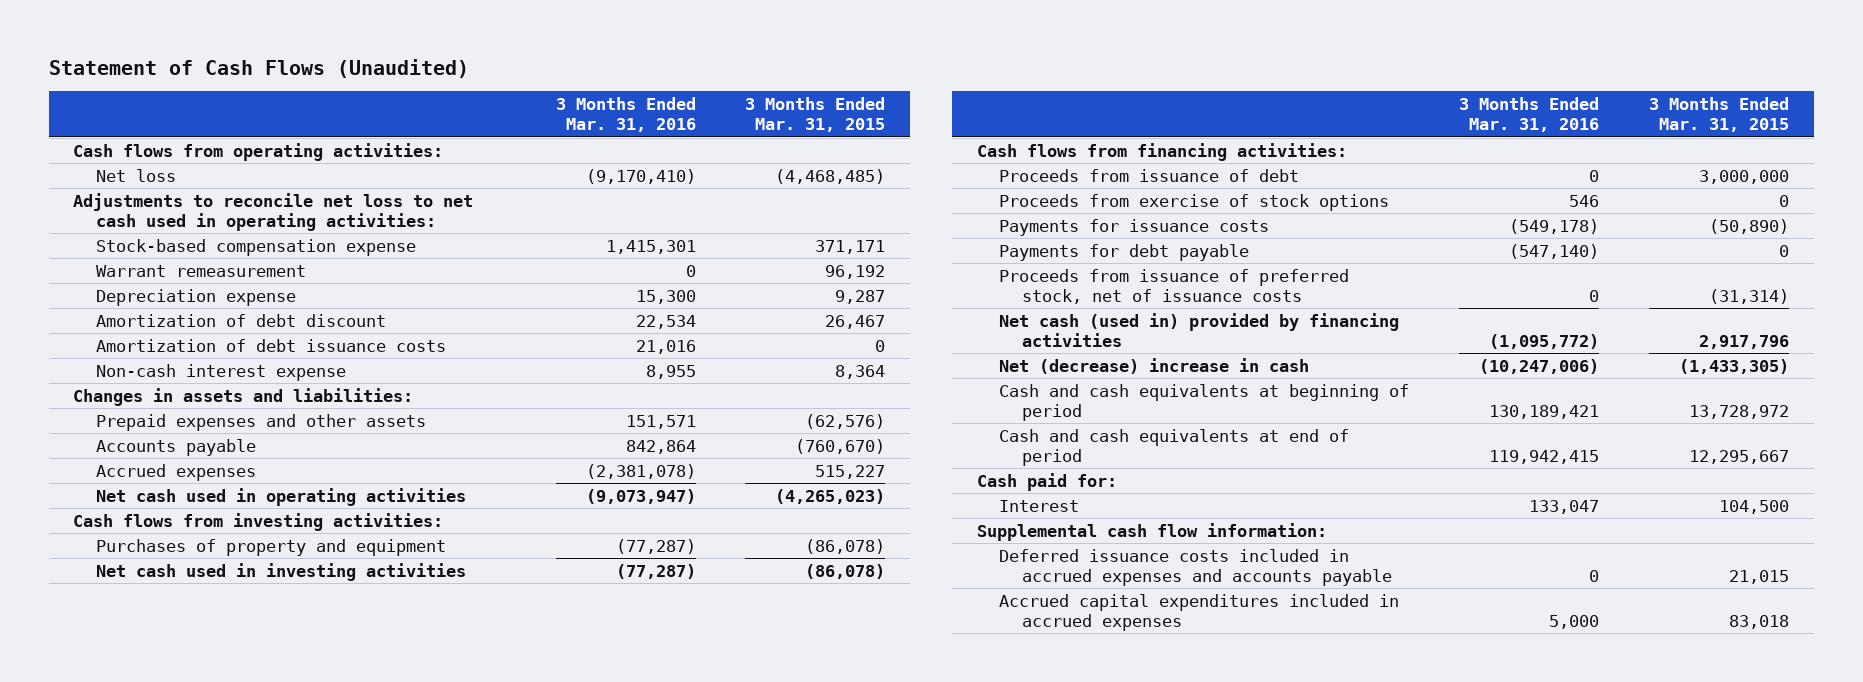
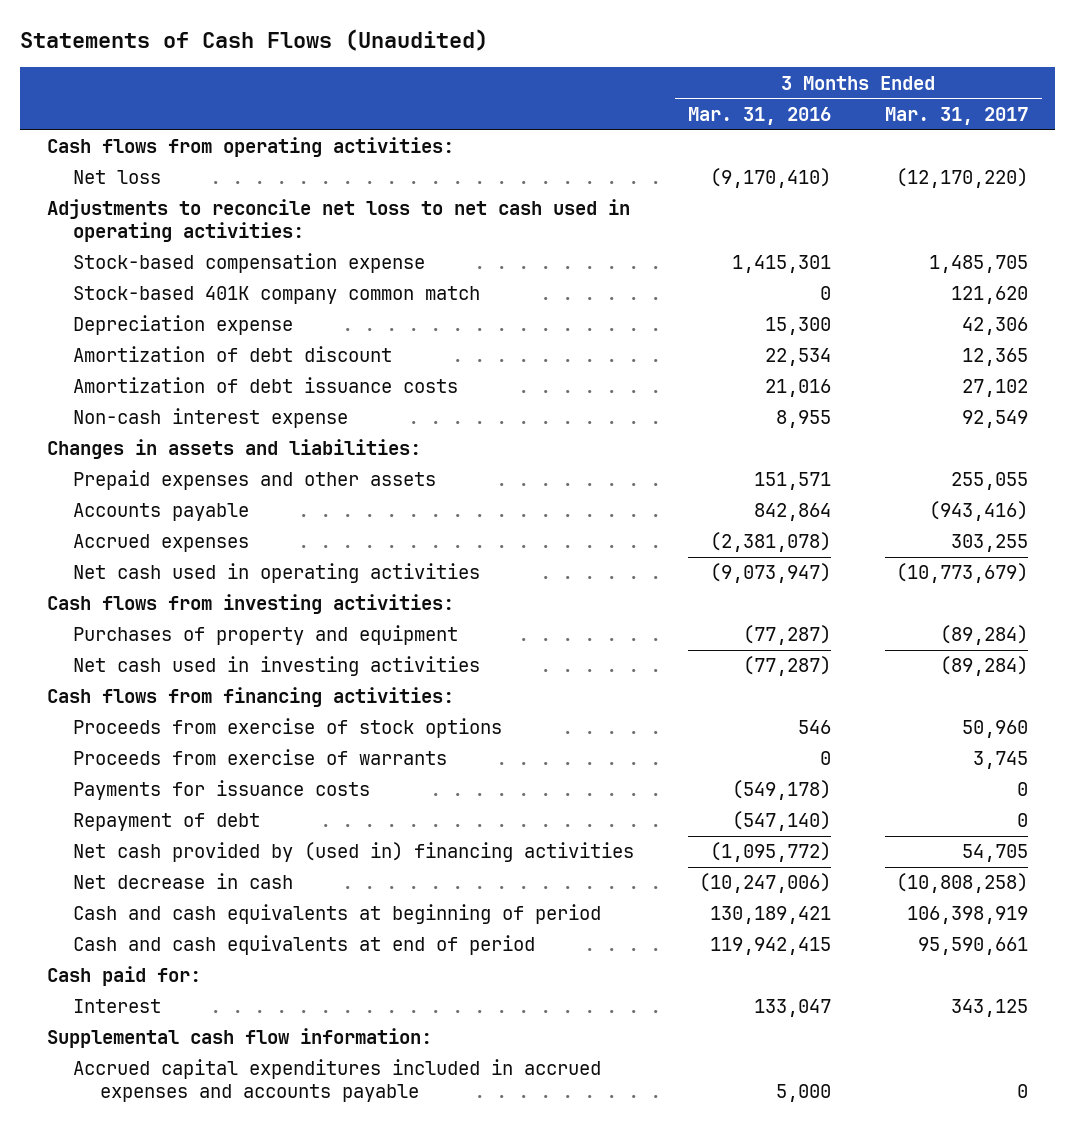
[48,58,469,78] Statement of Cash Flows (Unaudited) -> [19,29,488,52] Statements of Cash Flows (Unaudited)
[745,96,886,133] 3 Months Ended Mar. 31, 2015 -> none
none -> [885,106,1029,125] Mar. 31, 2017
[95,264,306,277] Warrant remeasurement -> none
none -> [73,286,481,305] Stock-based 401K company common match
[999,168,1300,182] Proceeds from issuance of debt -> none
none -> [73,749,448,766] Proceeds from exercise of warrants
[999,268,1350,304] Proceeds from issuance of preferred stock, net of issuance costs -> none
[999,243,1250,261] Payments for debt payable -> [73,813,261,832] Repayment of debt
[999,312,1400,347] Net cash (used in) provided by financing activities -> [73,842,635,863] Net cash provided by (used in) financing activities
[999,357,1310,374] Net (decrease) increase in cash -> [73,873,294,890] Net decrease in cash
[999,548,1392,586] Deferred issuance costs included in accrued expenses and accounts payable -> none
[999,593,1400,631] Accrued capital expenditures included in accrued expenses -> [73,1059,602,1103] Accrued capital expenditures included in accrued expenses and accounts payable

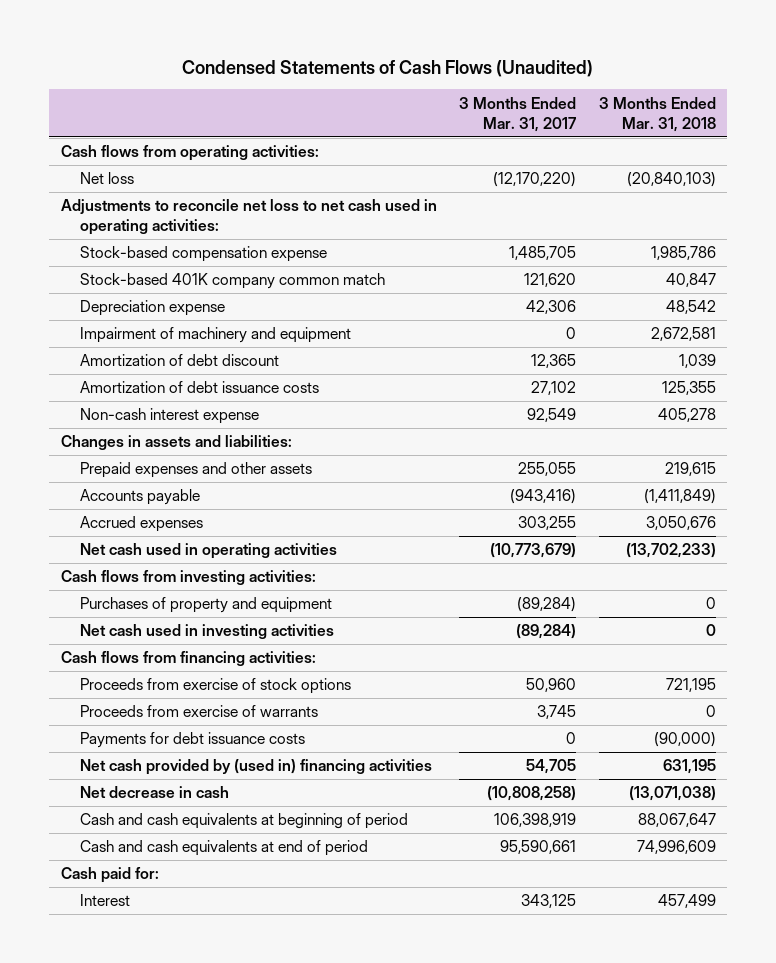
[19,29,488,52] Statements of Cash Flows (Unaudited) -> [182,59,594,77] Condensed Statements of Cash Flows (Unaudited)
[688,106,832,125] Mar. 31, 2016 -> none
none -> [598,96,716,132] 3 Months Ended Mar. 31, 2018
none -> [80,327,352,344] Impairment of machinery and equipment
[73,813,261,832] Repayment of debt -> none
[73,780,371,801] Payments for issuance costs -> [80,732,306,749] Payments for debt issuance costs
[46,1028,432,1049] Supplemental cash flow information: -> none
[73,1059,602,1103] Accrued capital expenditures included in accrued expenses and accounts payable -> none

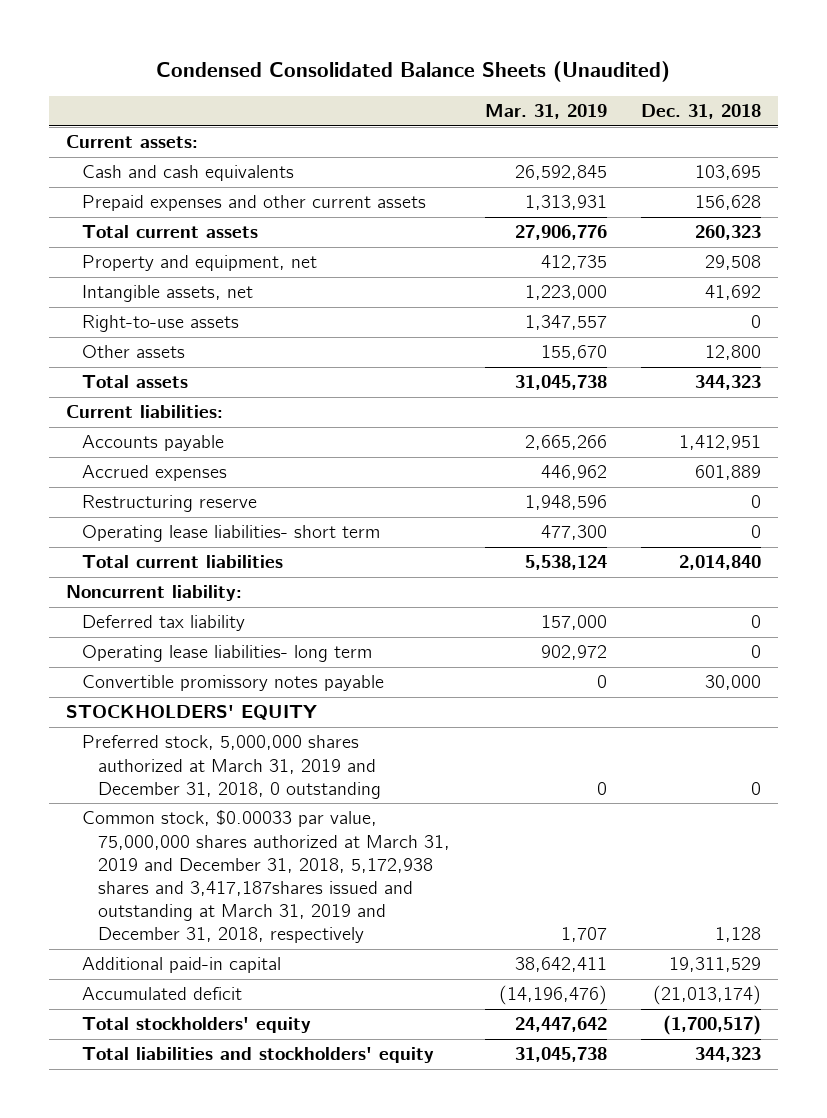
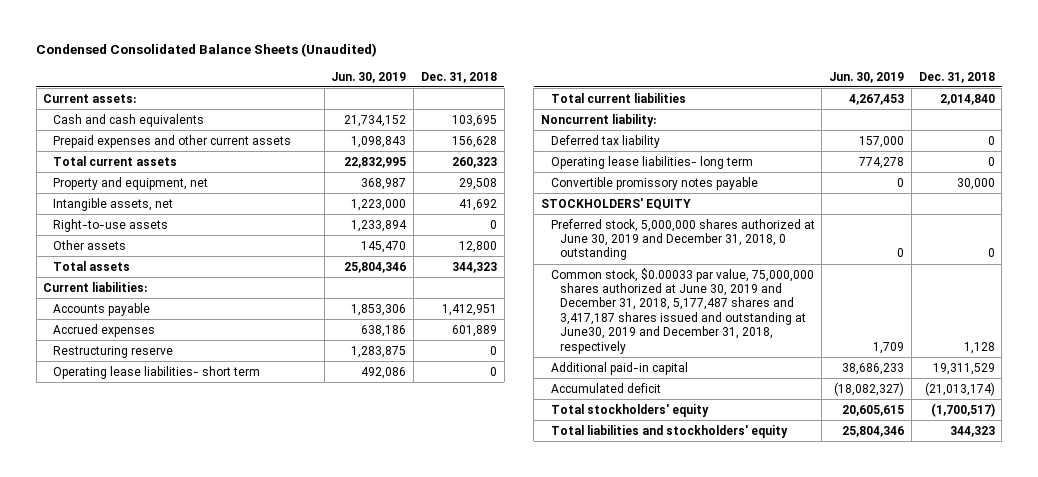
[484,103,607,119] Mar. 31, 2019 -> none
none -> [331,71,407,83] Jun. 30, 2019
[82,735,382,799] Preferred stock, 5,000,000 shares authorized at March 31, 2019 and December 31, 2018, 0 outstanding -> [550,218,815,261] Preferred stock, 5,000,000 shares authorized at June 30, 2019 and December 31, 2018, 0 outstanding
[82,810,451,944] Common stock, $0.00033 par value, 75,000,000 shares authorized at March 31, 2019 and December 31, 2018, 5,172,938 shares and 3,417,187shares issued and outstanding at March 31, 2019 and December 31, 2018, respectively -> [550,267,814,354] Common stock, $0.00033 par value, 75,000,000 shares authorized at June 30, 2019 and December 31, 2018, 5,177,487 shares and 3,417,187 shares issued and outstanding at June30, 2019 and December 31, 2018, respectively

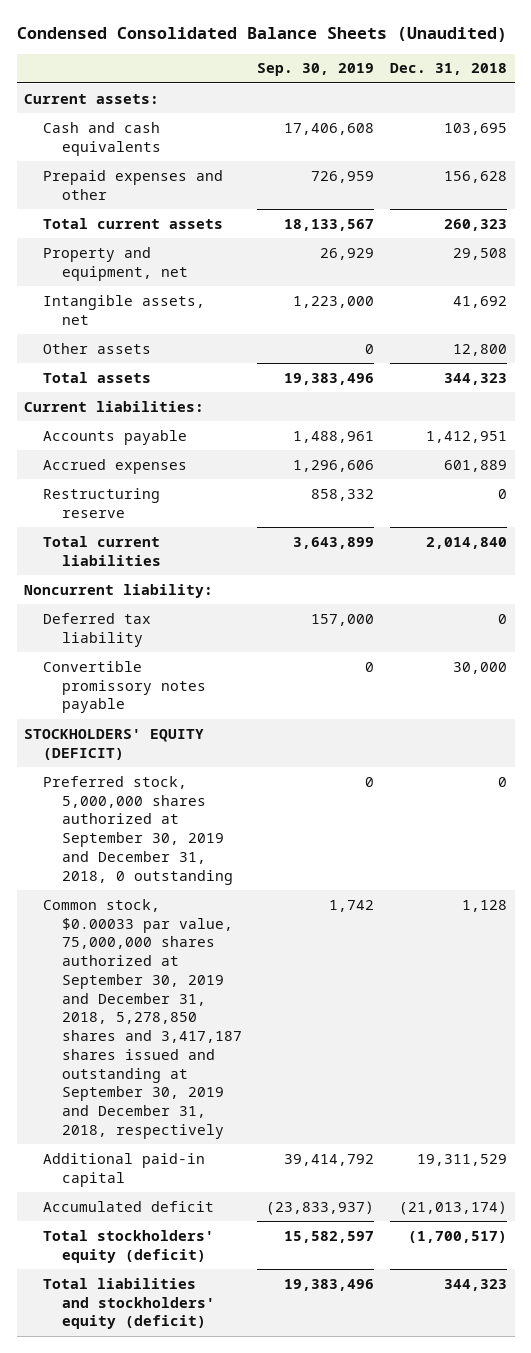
[331,71,407,83] Jun. 30, 2019 -> none
none -> [257,63,375,77] Sep. 30, 2019
[53,134,292,148] Prepaid expenses and other current assets -> [42,169,223,200] Prepaid expenses and other
[53,218,169,232] Right-to-use assets -> none
[53,365,261,379] Operating lease liabilities- short term -> none
[550,155,753,169] Operating lease liabilities- long term -> none
[540,197,691,210] STOCKHOLDERS' EQUITY -> [24,728,205,760] STOCKHOLDERS' EQUITY (DEFICIT)
[550,218,815,261] Preferred stock, 5,000,000 shares authorized at June 30, 2019 and December 31, 2018, 0 outstanding -> [42,775,233,885] Preferred stock, 5,000,000 shares authorized at September 30, 2019 and December 31, 2018, 0 outstanding
[550,267,814,354] Common stock, $0.00033 par value, 75,000,000 shares authorized at June 30, 2019 and December 31, 2018, 5,177,487 shares and 3,417,187 shares issued and outstanding at June30, 2019 and December 31, 2018, respectively -> [42,898,242,1139] Common stock, $0.00033 par value, 75,000,000 shares authorized at September 30, 2019 and December 31, 2018, 5,278,850 shares and 3,417,187 shares issued and outstanding at September 30, 2019 and December 31, 2018, respectively
[550,403,709,417] Total stockholders' equity -> [42,1229,214,1263] Total stockholders' equity (deficit)
[550,424,788,438] Total liabilities and stockholders' equity -> [42,1277,215,1330] Total liabilities and stockholders' equity (deficit)

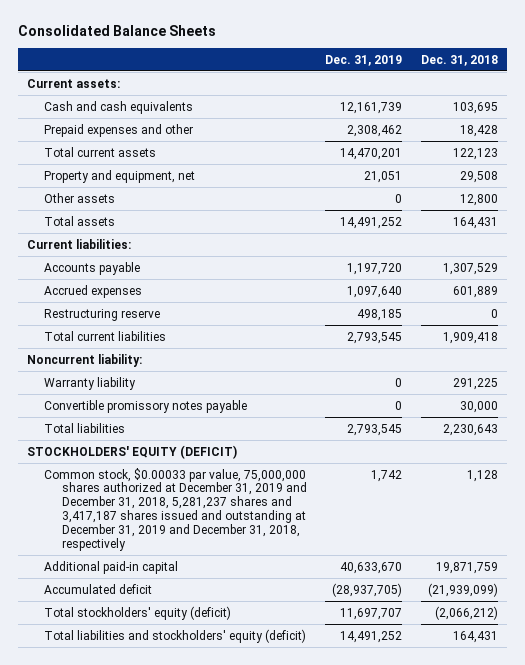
[16,27,507,43] Condensed Consolidated Balance Sheets (Unaudited) -> [17,25,216,37] Consolidated Balance Sheets
[257,63,375,77] Sep. 30, 2019 -> none
none -> [325,54,403,66] Dec. 31, 2019
[443,170,507,183] 156,628 -> [459,124,498,137] 18,428
[443,218,507,231] 260,323 -> [452,147,498,160] 122,123
[42,294,205,325] Intangible assets, net -> none
[443,372,507,385] 344,323 -> [452,216,498,229] 164,431
[425,430,507,443] 1,412,951 -> [442,262,498,275] 1,307,529
[425,536,507,549] 2,014,840 -> [442,331,498,344] 1,909,418
[42,612,151,647] Deferred tax liability -> none
none -> [44,376,137,390] Warranty liability
none -> [44,422,126,433] Total liabilities
[42,775,233,885] Preferred stock, 5,000,000 shares authorized at September 30, 2019 and December 31, 2018, 0 outstanding -> none
[42,898,242,1139] Common stock, $0.00033 par value, 75,000,000 shares authorized at September 30, 2019 and December 31, 2018, 5,278,850 shares and 3,417,187 shares issued and outstanding at September 30, 2019 and December 31, 2018, respectively -> [44,467,307,551] Common stock, $0.00033 par value, 75,000,000 shares authorized at December 31, 2019 and December 31, 2018, 5,281,237 shares and 3,417,187 shares issued and outstanding at December 31, 2019 and December 31, 2018, respectively
[416,1153,507,1166] 19,311,529 -> [435,561,498,574] 19,871,759
[398,1200,507,1215] (21,013,174) -> [427,582,498,597] (21,939,099)
[407,1230,507,1243] (1,700,517) -> [434,605,498,620] (2,066,212)
[443,1278,507,1291] 344,323 -> [452,630,498,643] 164,431

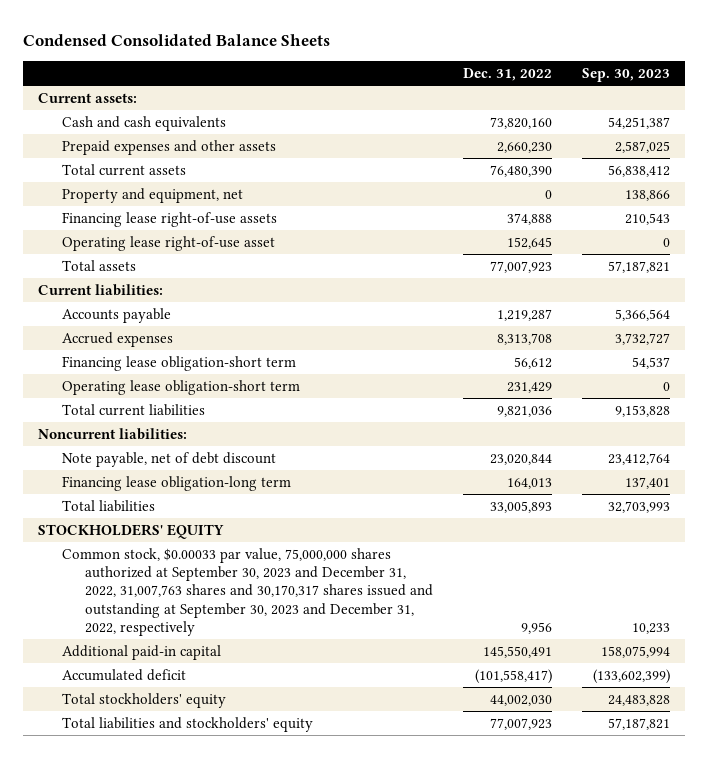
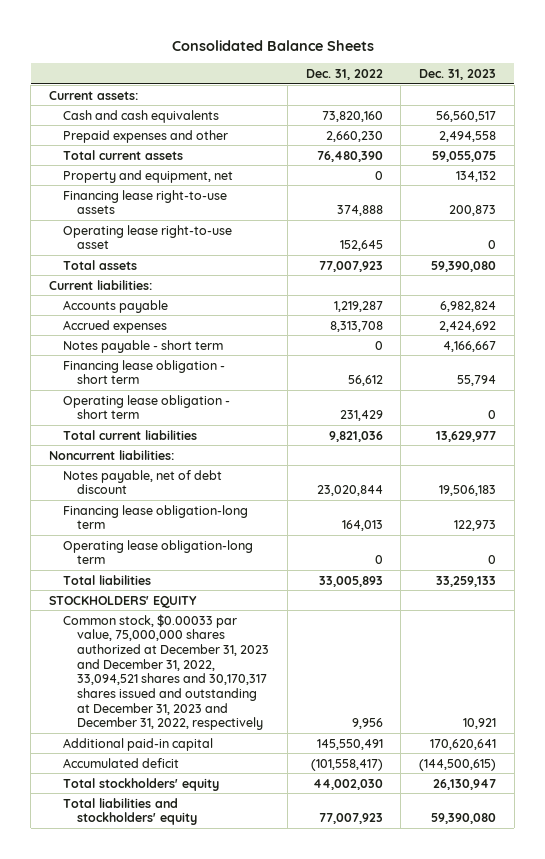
[23,34,331,47] Condensed Consolidated Balance Sheets -> [171,39,374,51] Consolidated Balance Sheets
[582,67,671,82] Sep. 30, 2023 -> none
none -> [419,68,497,80] Dec. 31, 2023
[61,139,276,155] Prepaid expenses and other assets -> [63,129,229,143] Prepaid expenses and other
[61,211,277,227] Financing lease right-of-use assets -> [63,189,228,215] Financing lease right-to-use assets
[61,235,275,251] Operating lease right-of-use asset -> [63,224,233,250] Operating lease right-to-use asset
none -> [63,339,224,353] Notes payable - short term
[61,355,296,371] Financing lease obligation-short term -> [63,359,226,385] Financing lease obligation - short term
[61,379,300,395] Operating lease obligation-short term -> [63,394,231,420] Operating lease obligation - short term
[61,451,276,467] Note payable, net of debt discount -> [63,469,223,495] Notes payable, net of debt discount
none -> [63,539,254,565] Operating lease obligation-long term
[61,547,434,637] Common stock, $0.00033 par value, 75,000,000 shares authorized at September 30, 2023 and December 31, 2022, 31,007,763 shares and 30,170,317 shares issued and outstanding at September 30, 2023 and December 31, 2022, respectively -> [63,613,270,731] Common stock, $0.00033 par value, 75,000,000 shares authorized at December 31, 2023 and December 31, 2022, 33,094,521 shares and 30,170,317 shares issued and outstanding at December 31, 2023 and December 31, 2022, respectively

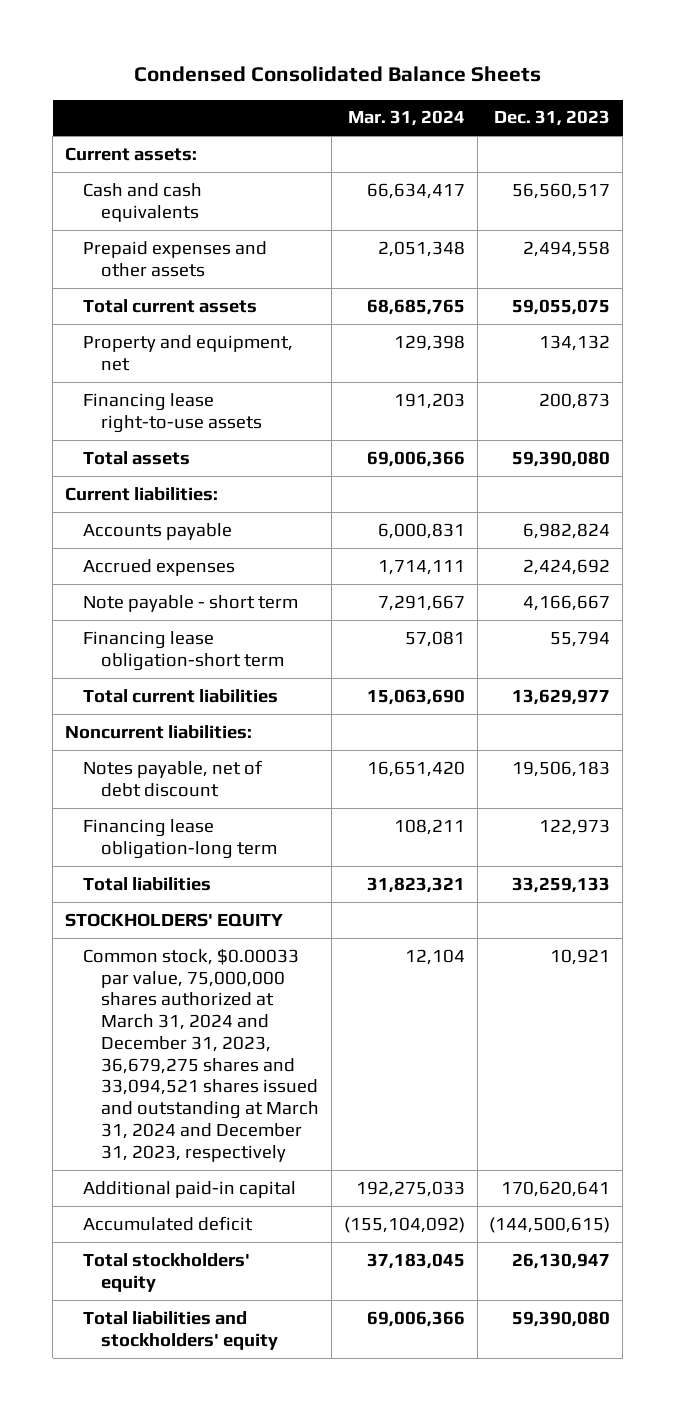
[171,39,374,51] Consolidated Balance Sheets -> [133,66,541,83] Condensed Consolidated Balance Sheets
[305,68,383,80] Dec. 31, 2022 -> none
none -> [347,110,465,127] Mar. 31, 2024
[63,129,229,143] Prepaid expenses and other -> [83,240,268,277] Prepaid expenses and other assets
[63,224,233,250] Operating lease right-to-use asset -> none
[63,394,231,420] Operating lease obligation - short term -> none
[63,339,224,353] Notes payable - short term -> [83,594,299,612] Note payable - short term
[63,359,226,385] Financing lease obligation - short term -> [83,630,285,671] Financing lease obligation-short term
[63,539,254,565] Operating lease obligation-long term -> none
[63,613,270,731] Common stock, $0.00033 par value, 75,000,000 shares authorized at December 31, 2023 and December 31, 2022, 33,094,521 shares and 30,170,317 shares issued and outstanding at December 31, 2023 and December 31, 2022, respectively -> [83,947,320,1162] Common stock, $0.00033 par value, 75,000,000 shares authorized at March 31, 2024 and December 31, 2023, 36,679,275 shares and 33,094,521 shares issued and outstanding at March 31, 2024 and December 31, 2023, respectively

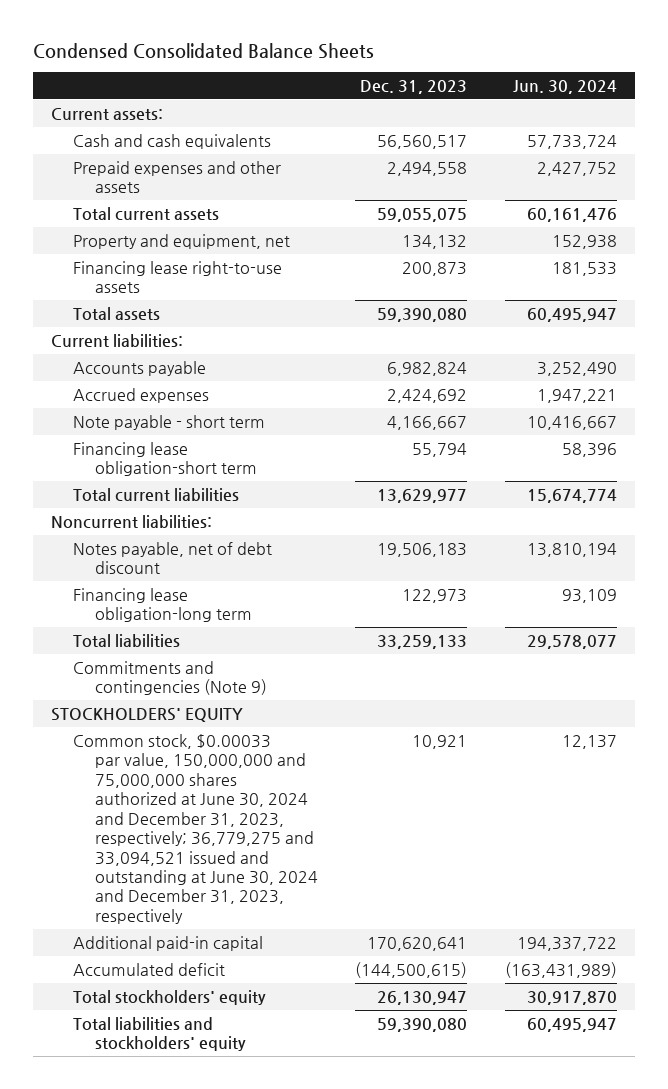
[347,110,465,127] Mar. 31, 2024 -> none
none -> [512,80,617,95] Jun. 30, 2024
none -> [73,660,268,696] Commitments and contingencies (Note 9)
[83,947,320,1162] Common stock, $0.00033 par value, 75,000,000 shares authorized at March 31, 2024 and December 31, 2023, 36,679,275 shares and 33,094,521 shares issued and outstanding at March 31, 2024 and December 31, 2023, respectively -> [73,733,319,924] Common stock, $0.00033 par value, 150,000,000 and 75,000,000 shares authorized at June 30, 2024 and December 31, 2023, respectively; 36,779,275 and 33,094,521 issued and outstanding at June 30, 2024 and December 31, 2023, respectively

